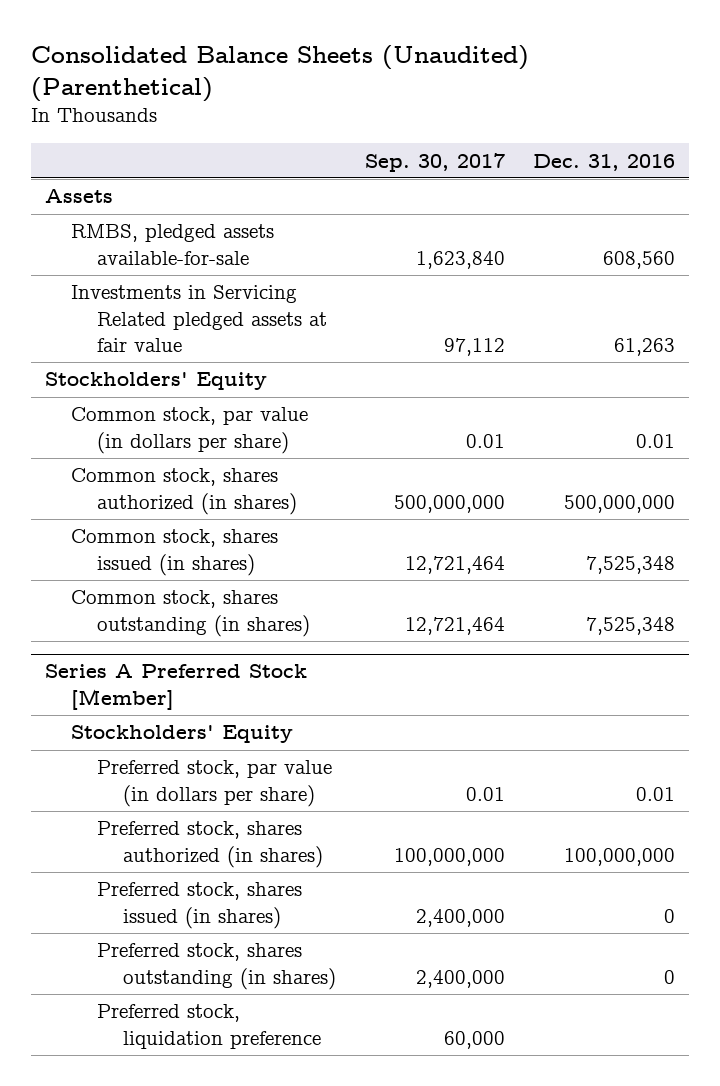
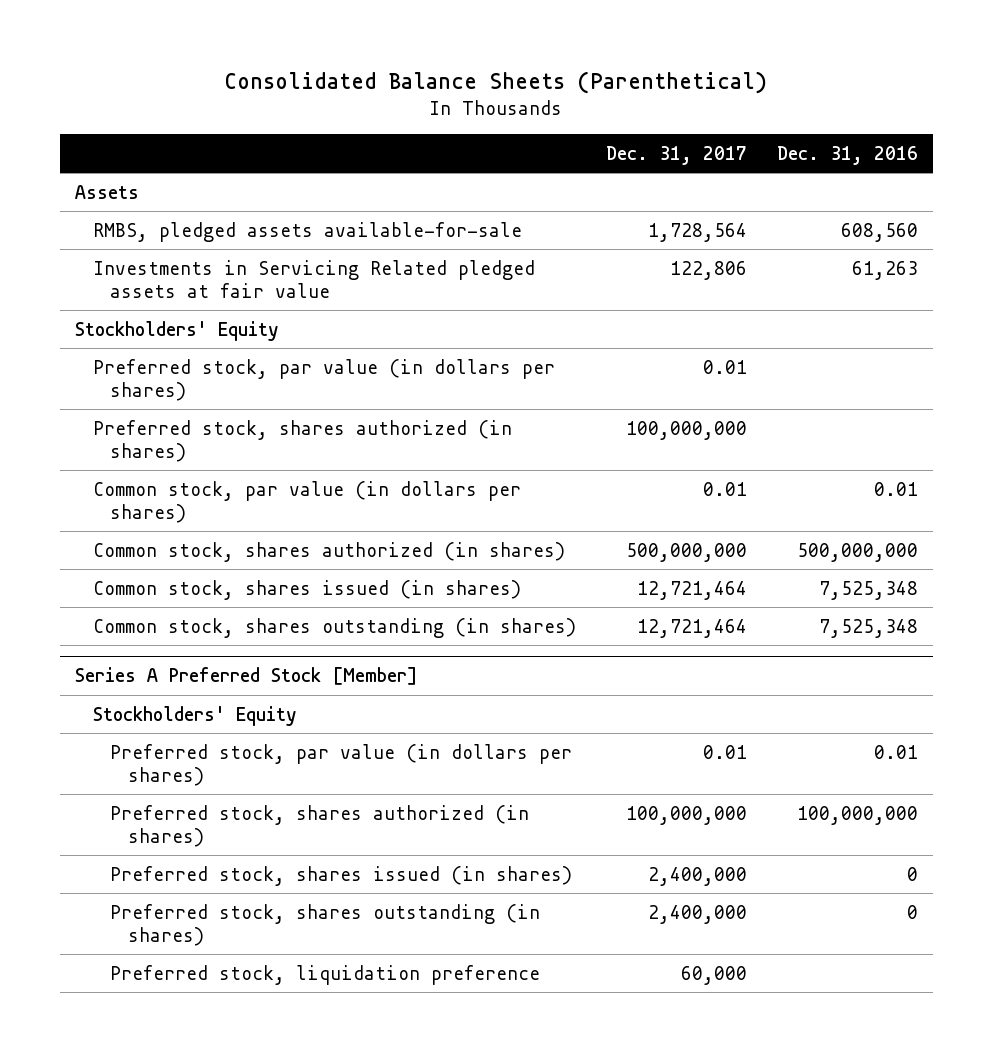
[30,44,529,102] Consolidated Balance Sheets (Unaudited) (Parenthetical) -> [224,71,768,95] Consolidated Balance Sheets (Parenthetical)
[364,152,505,172] Sep. 30, 2017 -> none
none -> [605,145,747,165] Dec. 31, 2017
none -> [92,358,555,401] Preferred stock, par value (in dollars per shares)
none -> [92,419,512,462] Preferred stock, shares authorized (in shares)
[70,407,308,454] Common stock, par value (in dollars per share) -> [92,480,521,523] Common stock, par value (in dollars per shares)
[97,760,333,807] Preferred stock, par value (in dollars per share) -> [110,743,573,786] Preferred stock, par value (in dollars per shares)

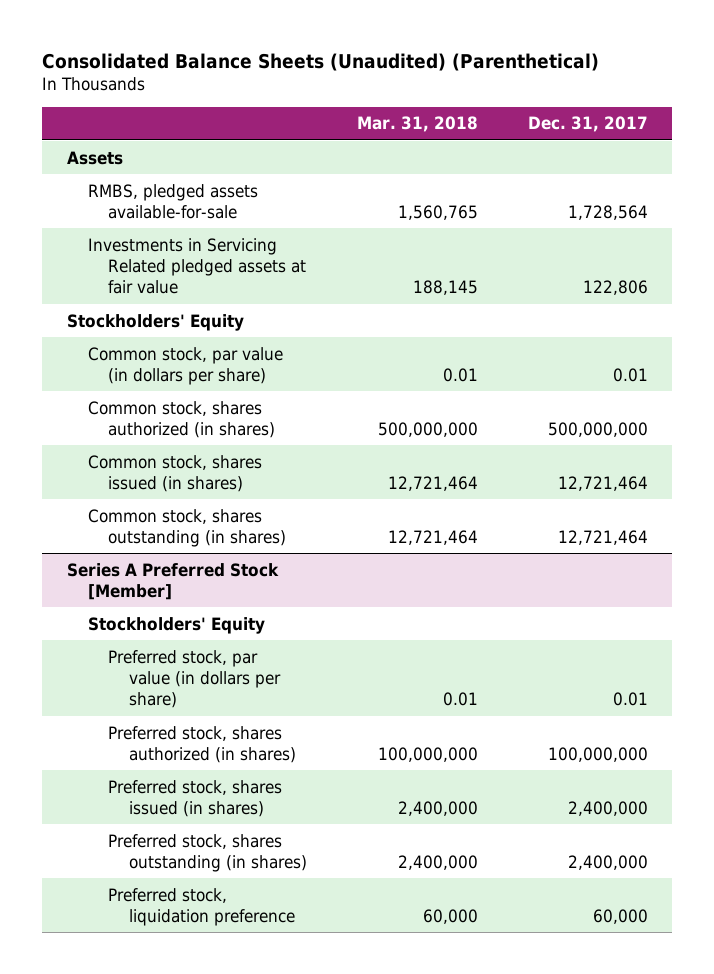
[224,71,768,95] Consolidated Balance Sheets (Parenthetical) -> [41,52,599,71] Consolidated Balance Sheets (Unaudited) (Parenthetical)
[776,145,918,165] Dec. 31, 2016 -> none
none -> [356,116,478,133] Mar. 31, 2018
[92,358,555,401] Preferred stock, par value (in dollars per shares) -> none
[92,419,512,462] Preferred stock, shares authorized (in shares) -> none
[92,480,521,523] Common stock, par value (in dollars per shares) -> [87,346,283,386] Common stock, par value (in dollars per share)
[110,743,573,786] Preferred stock, par value (in dollars per shares) -> [108,649,281,709] Preferred stock, par value (in dollars per share)

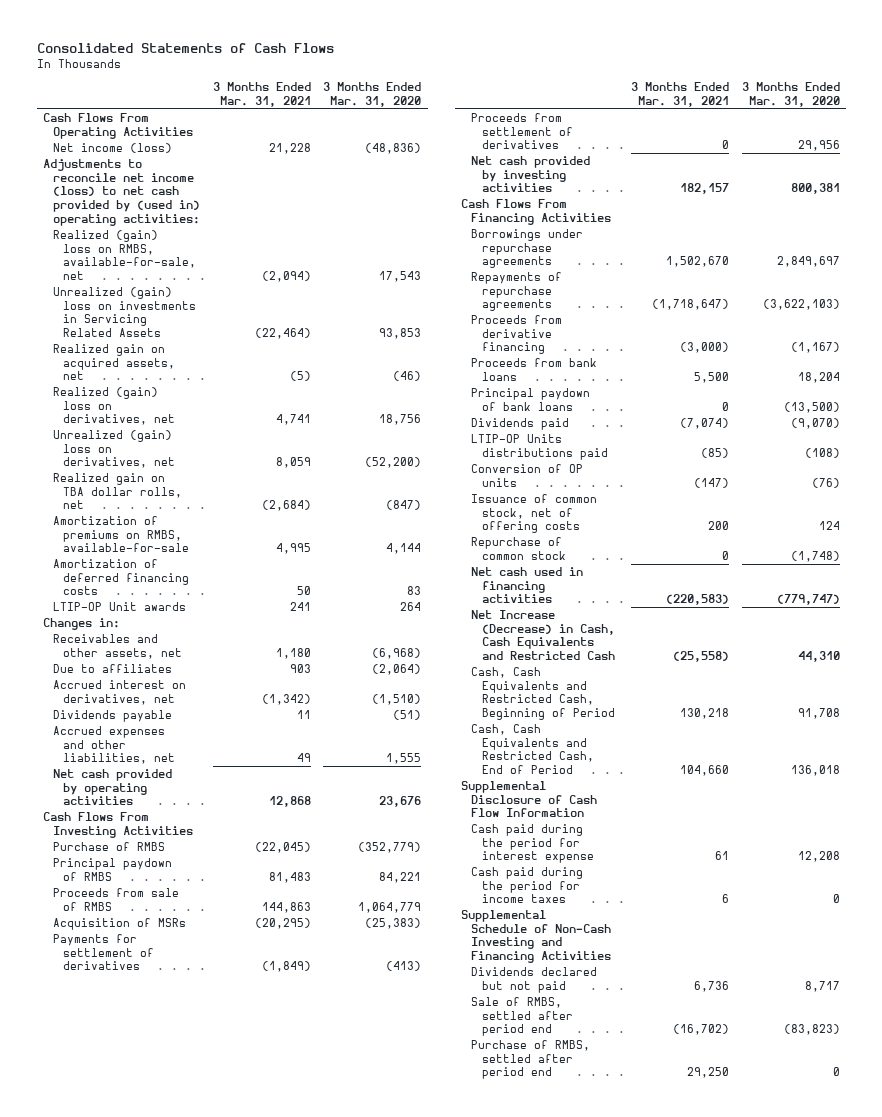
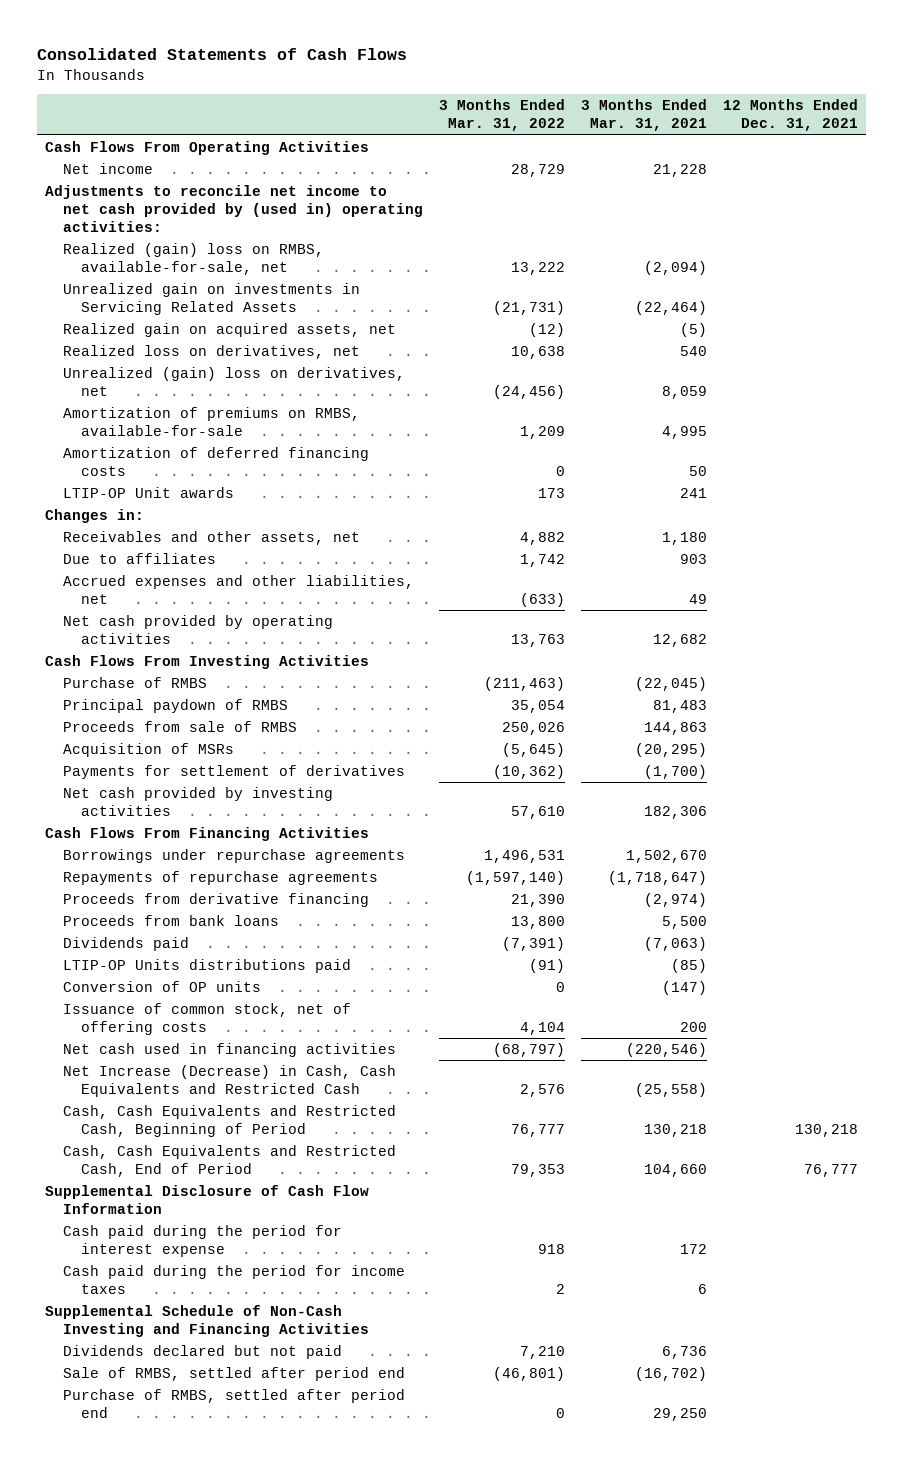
[323,82,422,107] 3 Months Ended Mar. 31, 2020 -> none
none -> [439,99,566,132] 3 Months Ended Mar. 31, 2022
none -> [722,99,858,132] 12 Months Ended Dec. 31, 2021
[53,143,173,154] Net income (loss) -> [63,163,154,175] Net income
[42,159,201,226] Adjustments to reconcile net income (loss) to net cash provided by (used in) operating activities: -> [45,185,424,232] Adjustments to reconcile net income to net cash provided by (used in) operating activities:
[53,287,197,338] Unrealized (gain) loss on investments in Servicing Related Assets -> [63,283,361,315] Unrealized gain on investments in Servicing Related Assets
[53,387,176,426] Realized (gain) loss on derivatives, net -> [63,345,361,360] Realized loss on derivatives, net
[275,414,311,426] 4,741 -> [679,346,707,357] 540
[53,473,183,510] Realized gain on TBA dollar rolls, net -> none
[53,680,187,705] Accrued interest on derivatives, net -> none
[53,710,173,723] Dividends payable -> none
[268,796,311,808] 12,868 -> [652,633,707,647] 12,682
[471,113,573,150] Proceeds from settlement of derivatives -> none
[261,961,311,973] (1,849) -> [643,765,707,780] (1,700)
[679,183,729,195] 182,157 -> [643,805,707,819] 182,306
[679,342,729,354] (3,000) -> [643,893,707,908] (2,974)
[471,388,591,411] Principal paydown of bank loans -> none
[679,418,729,430] (7,074) -> [643,937,707,952] (7,063)
[471,537,566,560] Repurchase of common stock -> none
[665,594,729,606] (220,583) -> [625,1043,707,1058] (220,546)
[714,851,729,861] 61 -> [679,1243,707,1254] 172

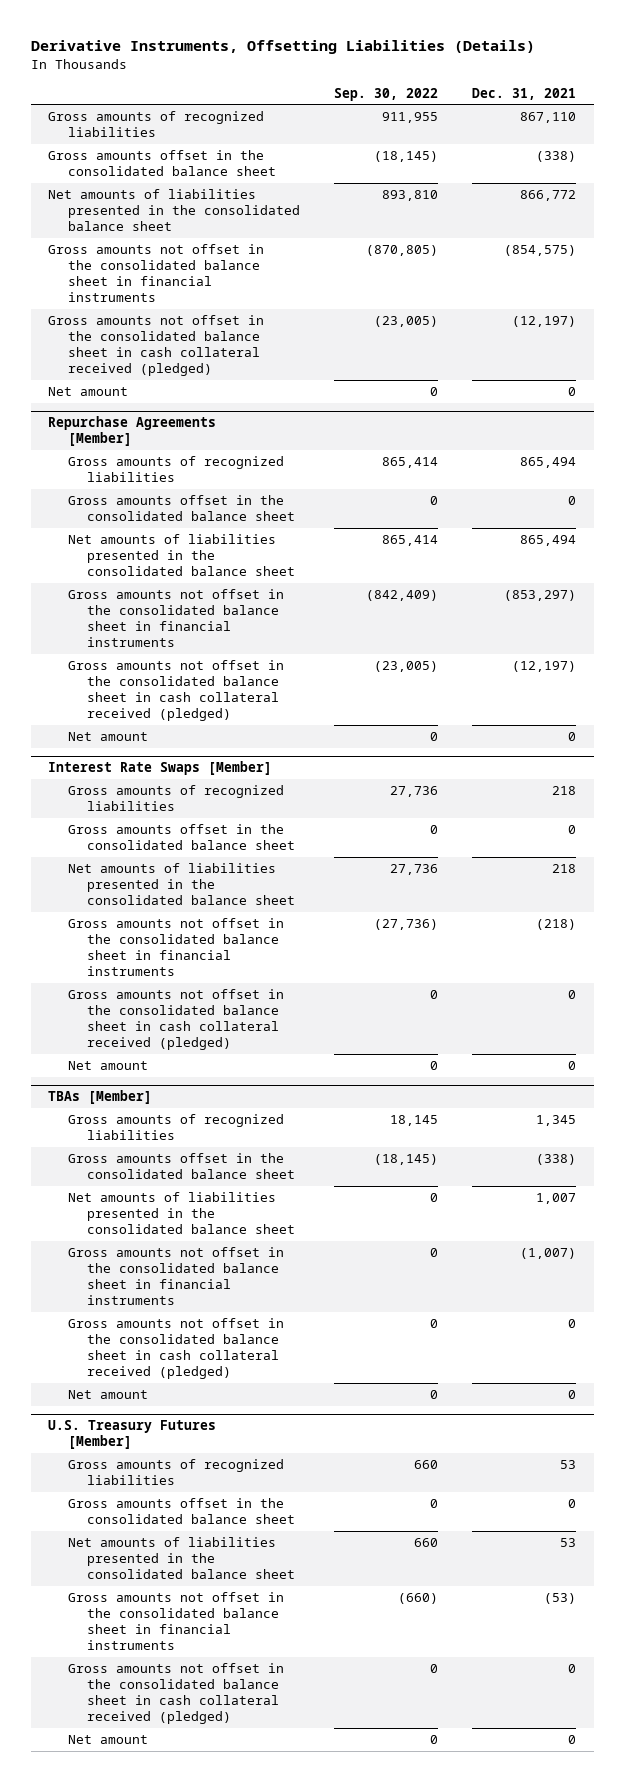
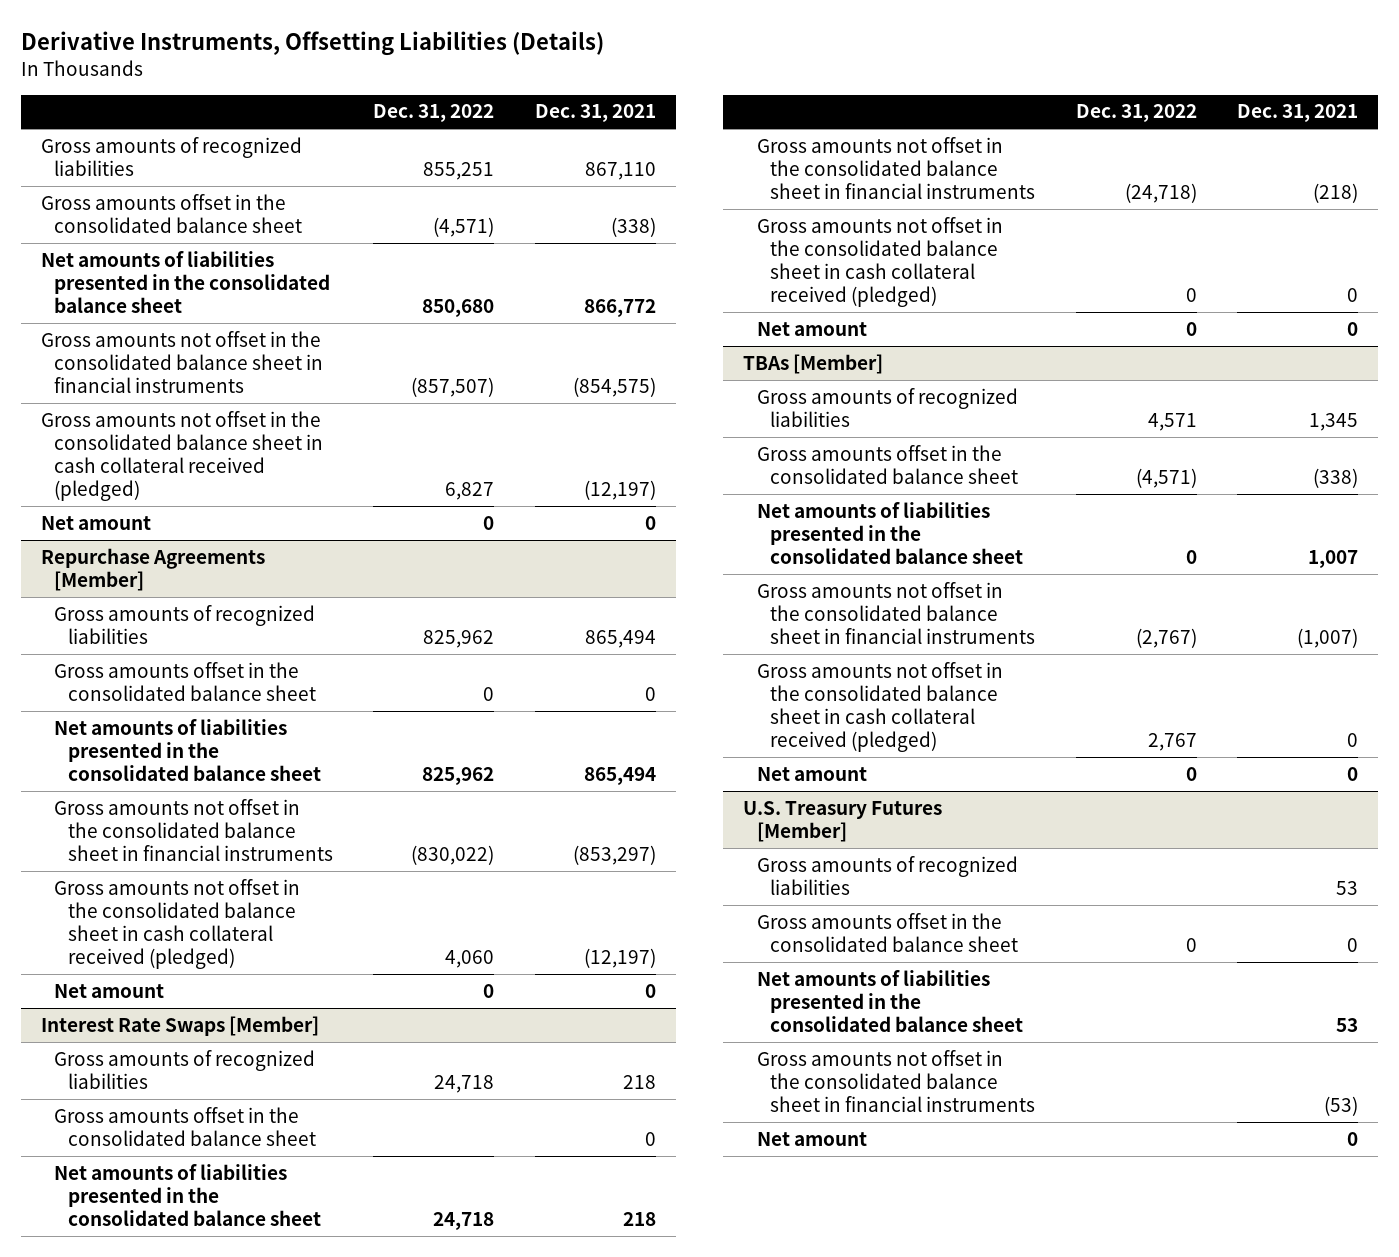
[333,87,438,101] Sep. 30, 2022 -> none
none -> [373,104,495,123] Dec. 31, 2022
[67,1662,284,1725] Gross amounts not offset in the consolidated balance sheet in cash collateral received (pledged) -> none

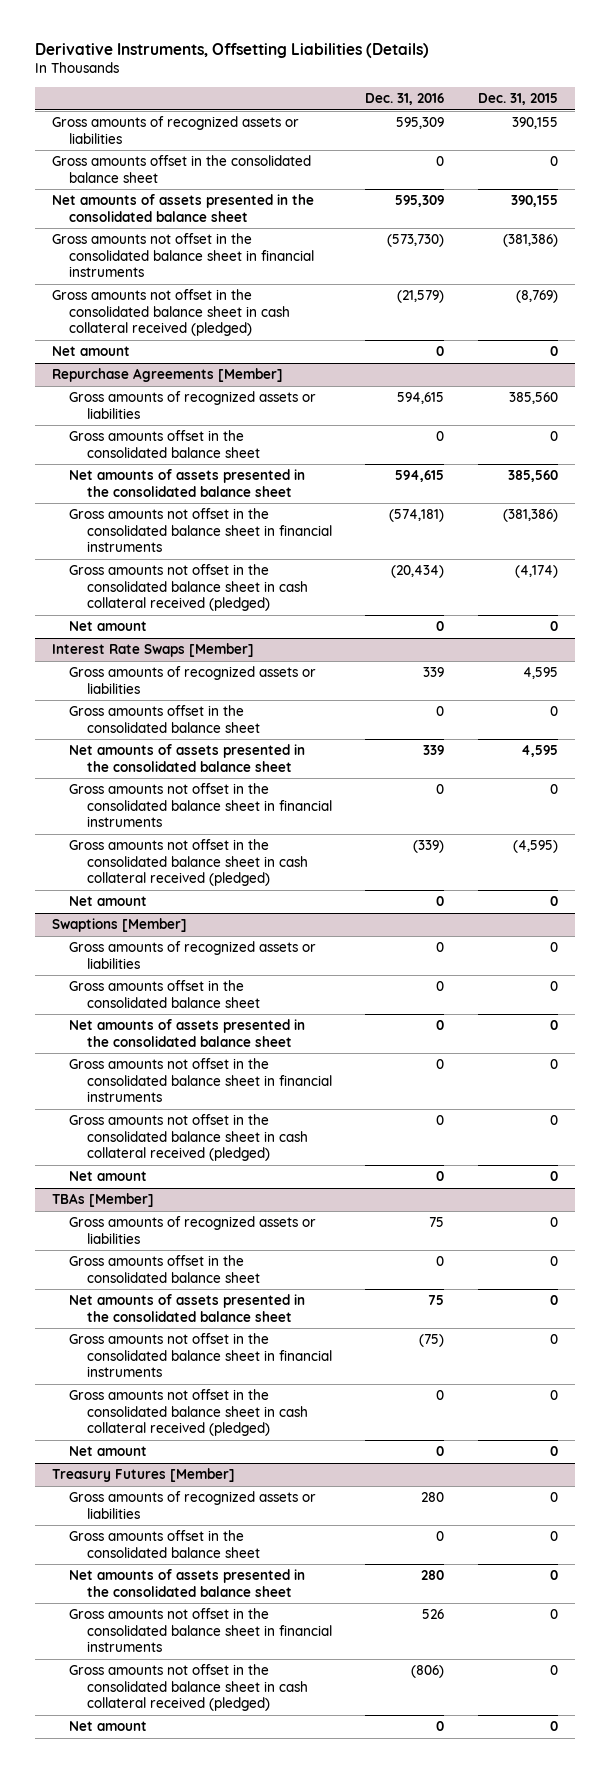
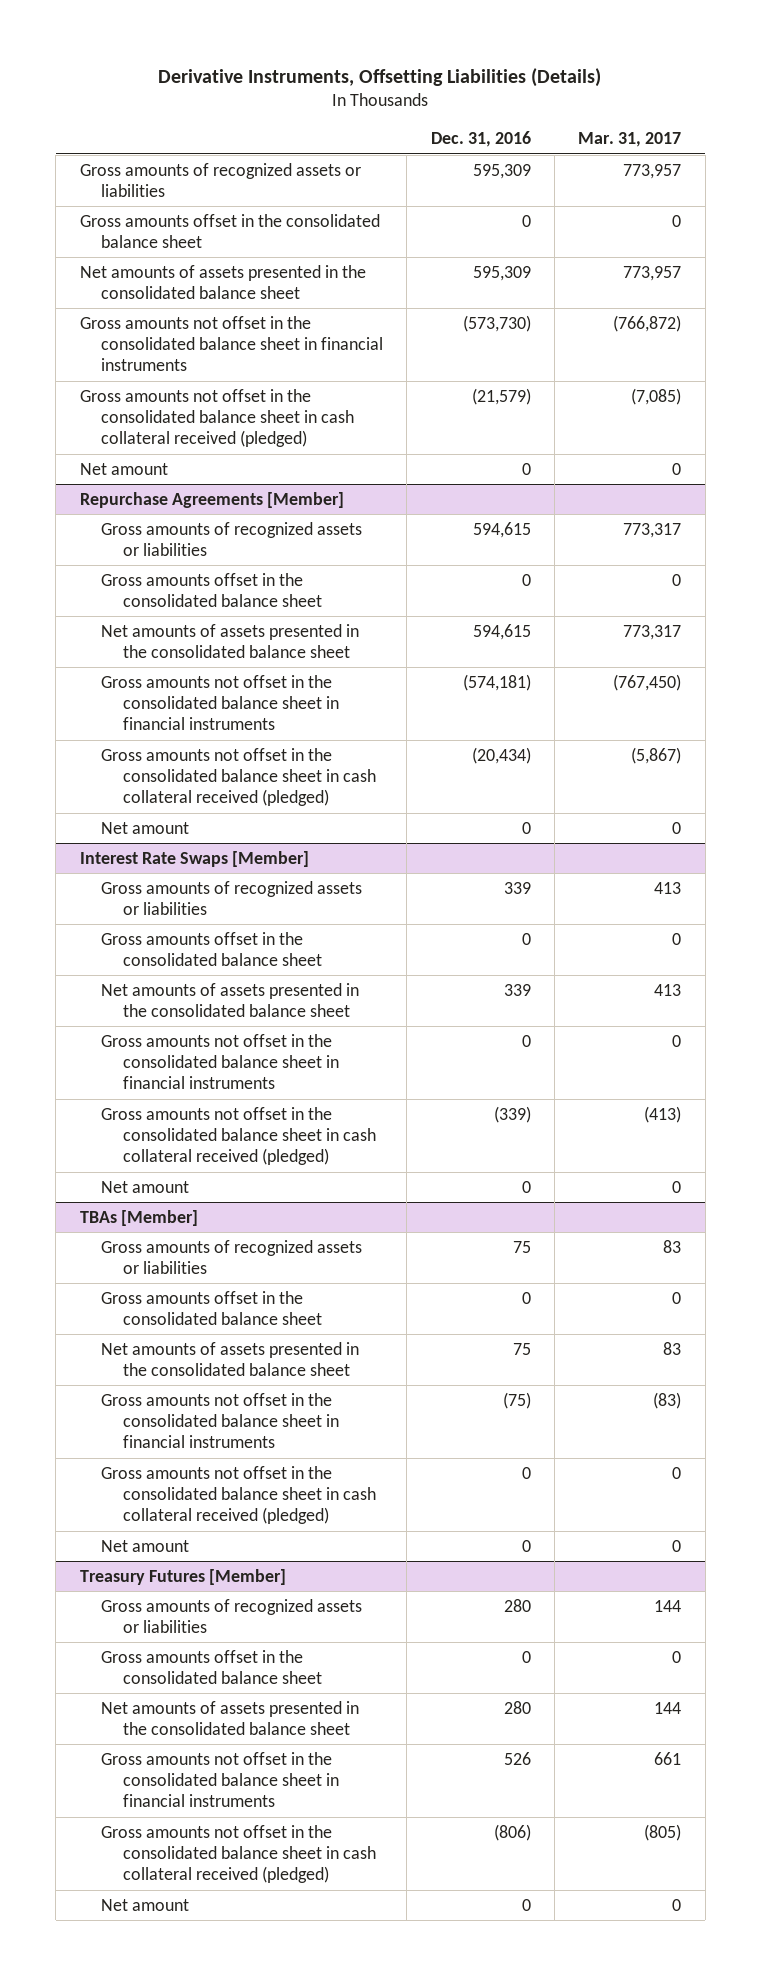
[478,92,559,105] Dec. 31, 2015 -> none
none -> [578,132,682,148] Mar. 31, 2017
[51,918,187,933] Swaptions [Member] -> none
[69,941,317,969] Gross amounts of recognized assets or liabilities -> none
[69,980,260,1008] Gross amounts offset in the consolidated balance sheet -> none
[69,1019,306,1047] Net amounts of assets presented in the consolidated balance sheet -> none
[69,1058,332,1103] Gross amounts not offset in the consolidated balance sheet in financial instruments -> none
[69,1114,308,1162] Gross amounts not offset in the consolidated balance sheet in cash collateral received (pledged) -> none
[69,1171,148,1182] Net amount -> none

